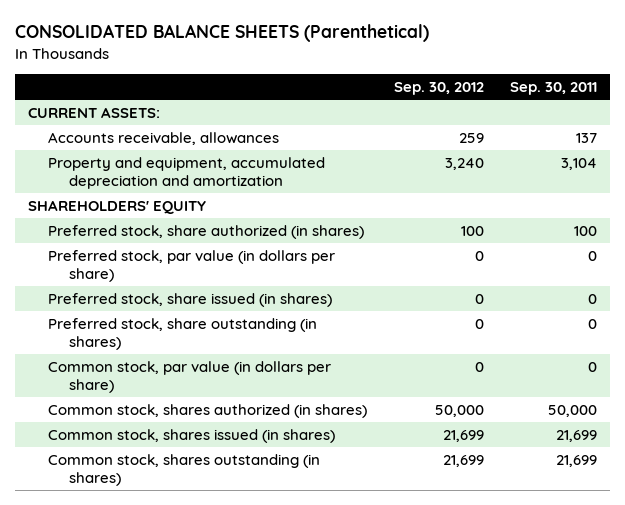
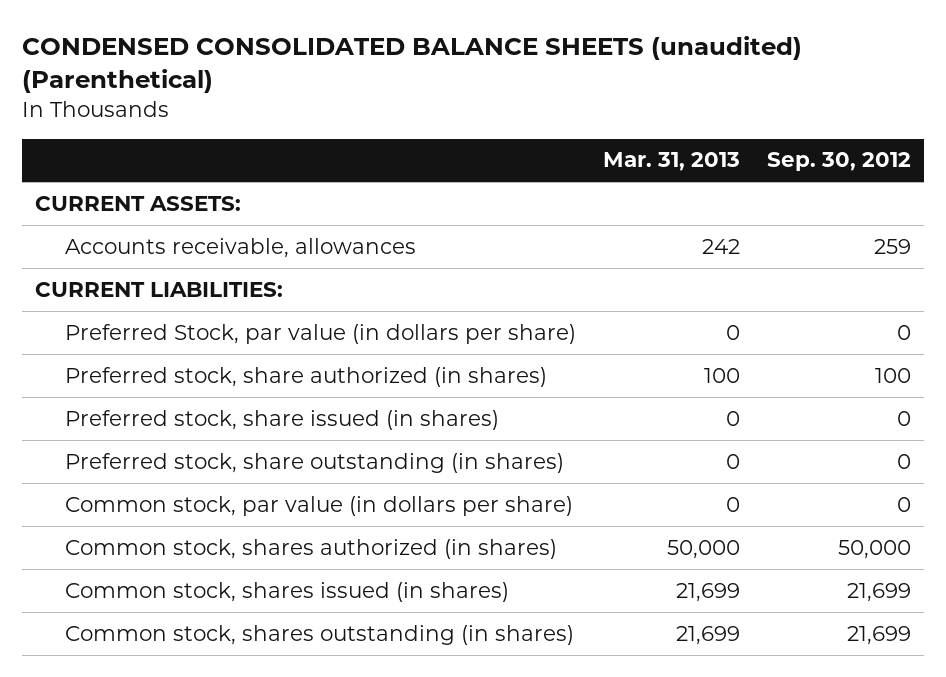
[14,24,429,43] CONSOLIDATED BALANCE SHEETS (Parenthetical) -> [22,36,803,94] CONDENSED CONSOLIDATED BALANCE SHEETS (unaudited) (Parenthetical)
[509,82,597,96] Sep. 30, 2011 -> none
none -> [602,152,740,172] Mar. 31, 2013
[48,157,326,189] Property and equipment, accumulated depreciation and amortization -> none
[27,200,206,215] SHAREHOLDERS' EQUITY -> none
none -> [35,281,284,297] CURRENT LIABILITIES:
none -> [65,323,577,344] Preferred Stock, par value (in dollars per share)
[48,250,336,282] Preferred stock, par value (in dollars per share) -> none

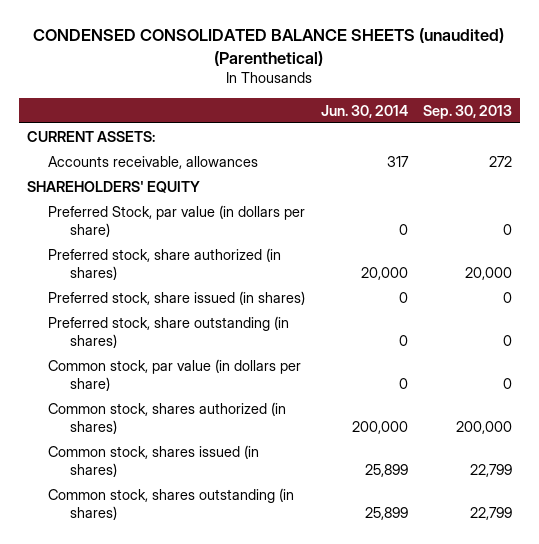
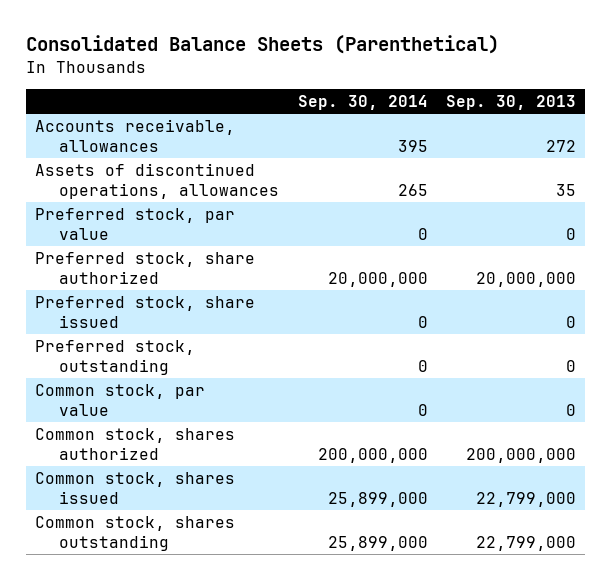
[33,28,505,66] CONDENSED CONSOLIDATED BALANCE SHEETS (unaudited) (Parenthetical) -> [25,35,499,55] Consolidated Balance Sheets (Parenthetical)
[320,104,408,118] Jun. 30, 2014 -> none
none -> [297,95,428,111] Sep. 30, 2014
[26,130,155,142] CURRENT ASSETS: -> none
[26,180,200,193] SHAREHOLDERS' EQUITY -> none
none -> [35,162,280,200] Assets of discontinued operations, allowances
[48,204,306,237] Preferred Stock, par value (in dollars per share) -> [35,207,236,241] Preferred stock, par value
[48,247,282,280] Preferred stock, share authorized (in shares) -> [35,251,256,285] Preferred stock, share authorized
[464,266,512,280] 20,000 -> [476,272,577,288] 20,000,000
[48,290,306,305] Preferred stock, share issued (in shares) -> [35,295,256,329] Preferred stock, share issued
[48,315,290,348] Preferred stock, share outstanding (in shares) -> [35,339,196,376] Preferred stock, outstanding
[48,358,302,391] Common stock, par value (in dollars per share) -> [35,383,206,417] Common stock, par value
[48,401,287,434] Common stock, shares authorized (in shares) -> [35,427,236,461] Common stock, shares authorized
[455,420,512,434] 200,000 -> [466,448,577,464] 200,000,000
[48,444,260,477] Common stock, shares issued (in shares) -> [35,471,236,505] Common stock, shares issued
[469,463,512,477] 22,799 -> [476,492,577,508] 22,799,000
[48,487,295,520] Common stock, shares outstanding (in shares) -> [35,515,236,552] Common stock, shares outstanding
[469,506,512,520] 22,799 -> [476,536,577,552] 22,799,000

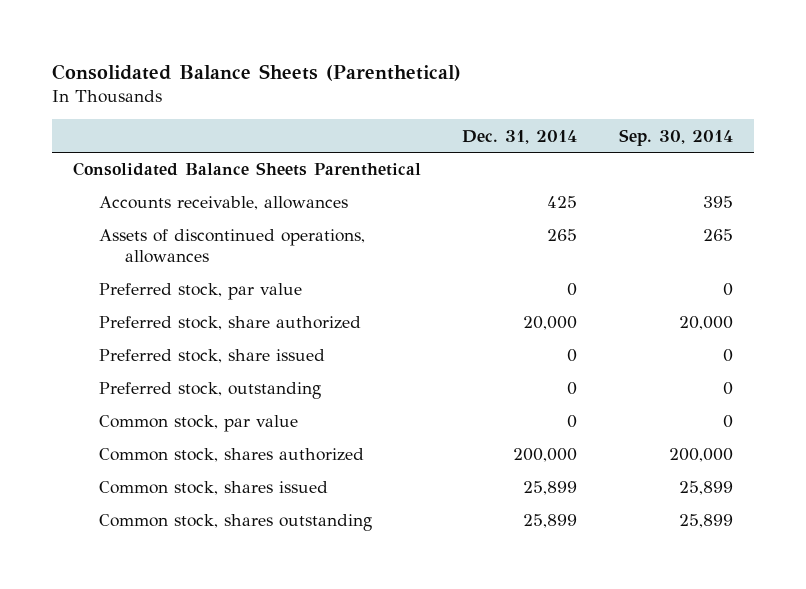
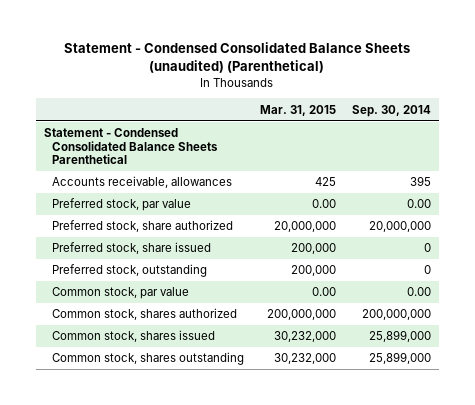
[51,63,461,81] Consolidated Balance Sheets (Parenthetical) -> [64,42,411,74] Statement - Condensed Consolidated Balance Sheets (unaudited) (Parenthetical)
[462,129,578,144] Dec. 31, 2014 -> none
none -> [259,104,336,116] Mar. 31, 2015
[72,162,421,177] Consolidated Balance Sheets Parenthetical -> [43,128,218,165] Statement - Condensed Consolidated Balance Sheets Parenthetical
[98,229,365,264] Assets of discontinued operations, allowances -> none
[722,283,733,297] 0 -> [406,199,431,209] 0.00
[678,316,733,331] 20,000 -> [368,221,431,233] 20,000,000
[722,415,733,429] 0 -> [406,287,431,297] 0.00
[668,448,733,463] 200,000 -> [361,309,431,321] 200,000,000
[678,481,733,496] 25,899 -> [368,330,431,343] 25,899,000
[678,514,733,529] 25,899 -> [368,352,431,365] 25,899,000

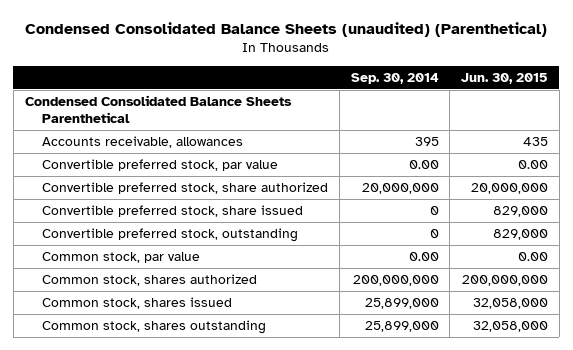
[64,42,411,74] Statement - Condensed Consolidated Balance Sheets (unaudited) (Parenthetical) -> [25,22,548,38] Condensed Consolidated Balance Sheets (unaudited) (Parenthetical)
[259,104,336,116] Mar. 31, 2015 -> none
none -> [461,72,549,84] Jun. 30, 2015
[43,128,218,165] Statement - Condensed Consolidated Balance Sheets Parenthetical -> [24,95,292,123] Condensed Consolidated Balance Sheets Parenthetical
[51,198,191,212] Preferred stock, par value -> [42,159,279,172] Convertible preferred stock, par value
[51,220,233,233] Preferred stock, share authorized -> [42,182,329,195] Convertible preferred stock, share authorized
[51,242,211,255] Preferred stock, share issued -> [42,205,304,218] Convertible preferred stock, share issued
[51,264,207,278] Preferred stock, outstanding -> [42,228,299,243] Convertible preferred stock, outstanding

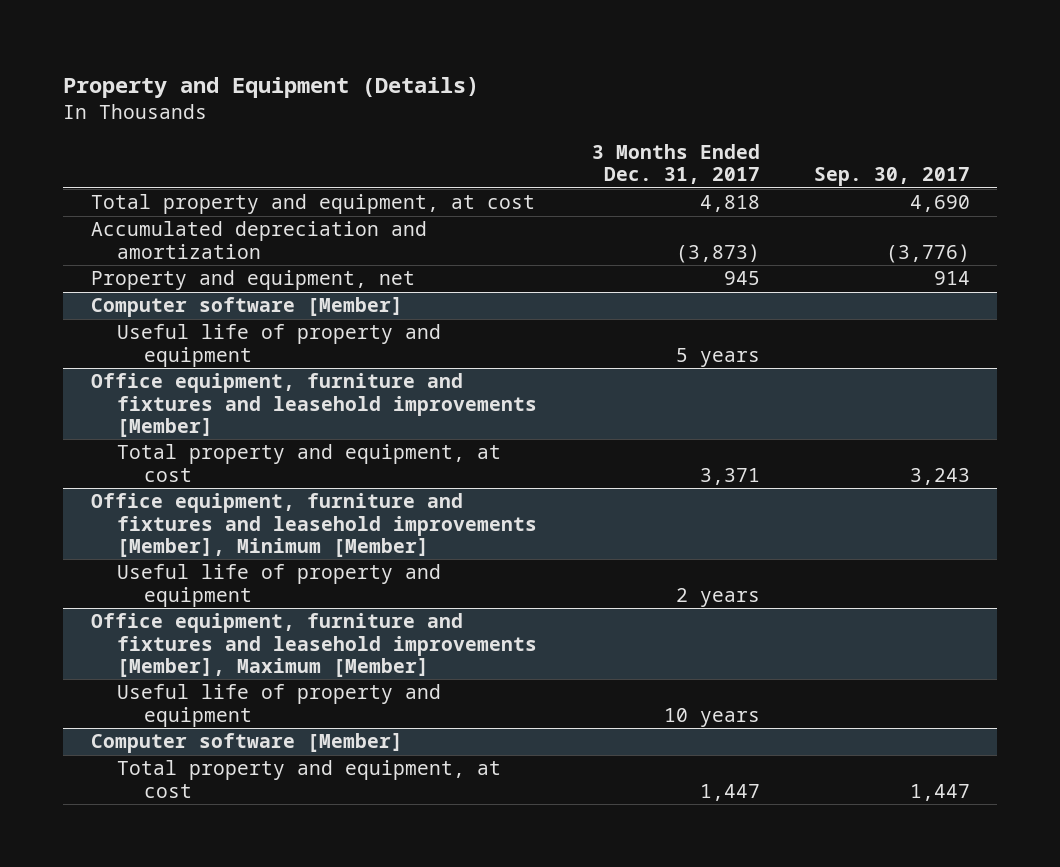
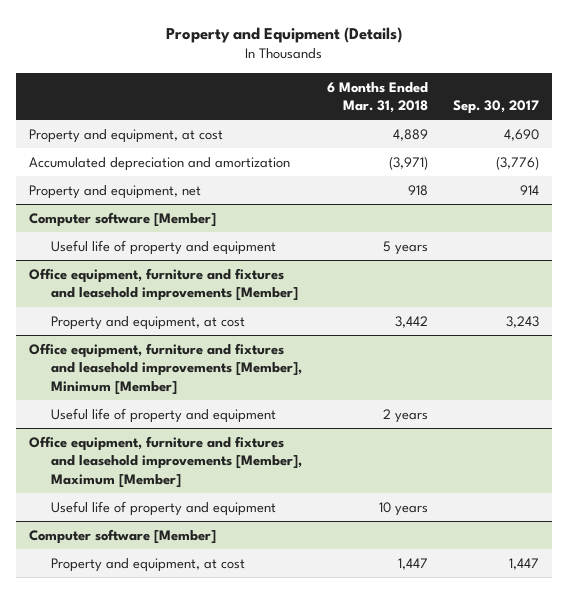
[591,143,760,185] 3 Months Ended Dec. 31, 2017 -> none
none -> [327,81,429,113] 6 Months Ended Mar. 31, 2018
[90,194,535,215] Total property and equipment, at cost -> [28,129,223,144] Property and equipment, at cost
[117,444,502,482] Total property and equipment, at cost -> [51,316,246,331] Property and equipment, at cost
[117,760,502,798] Total property and equipment, at cost -> [51,558,246,573] Property and equipment, at cost

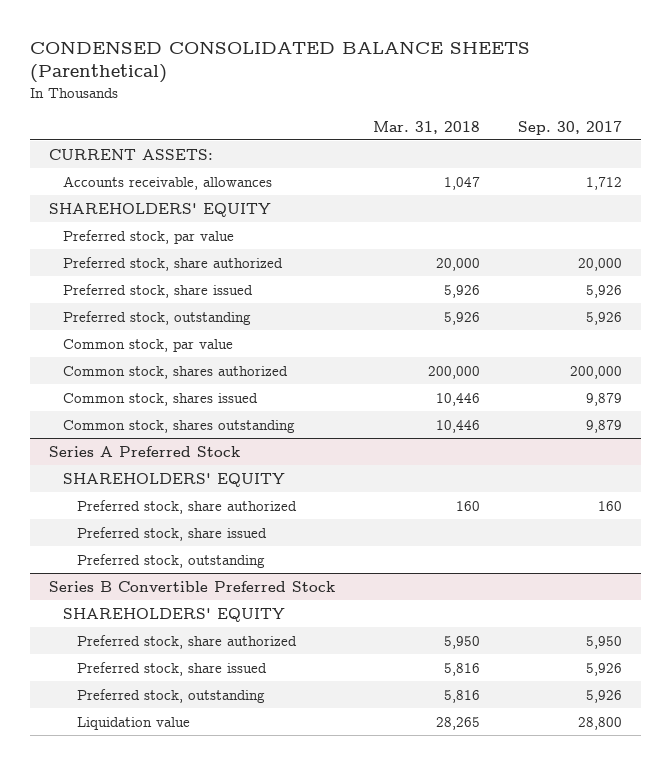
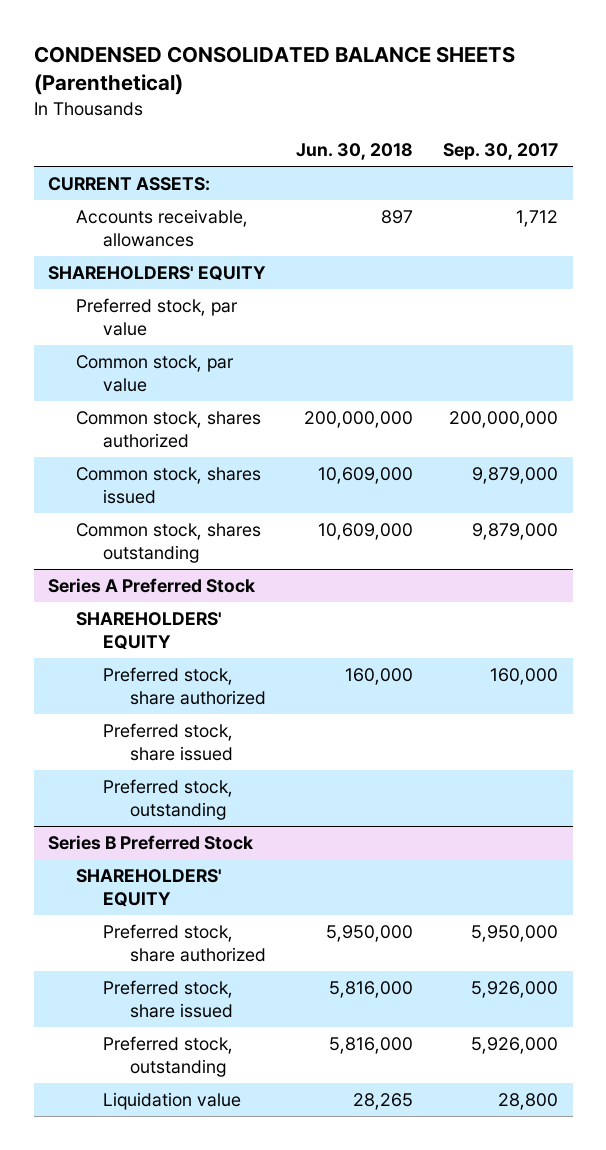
[373,120,481,134] Mar. 31, 2018 -> none
none -> [296,142,414,160] Jun. 30, 2018
[63,256,284,271] Preferred stock, share authorized -> none
[63,283,254,298] Preferred stock, share issued -> none
[63,310,252,325] Preferred stock, outstanding -> none
[570,365,623,379] 200,000 -> [448,411,558,429] 200,000,000
[586,392,623,406] 9,879 -> [471,467,558,485] 9,879,000
[586,419,623,433] 9,879 -> [471,523,558,541] 9,879,000
[598,500,623,511] 160 -> [489,668,558,686] 160,000
[49,580,336,592] Series B Convertible Preferred Stock -> [48,835,255,851] Series B Preferred Stock
[586,635,623,649] 5,950 -> [470,925,558,943] 5,950,000
[586,662,623,676] 5,926 -> [470,981,558,999] 5,926,000
[586,689,623,703] 5,926 -> [470,1037,558,1055] 5,926,000

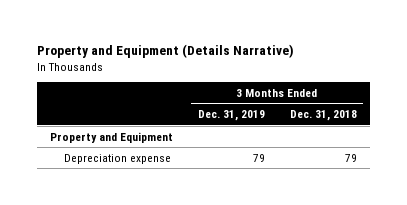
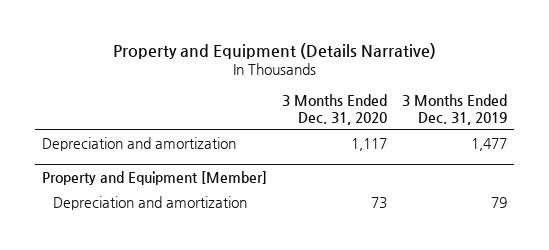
[290,110,358,122] Dec. 31, 2018 -> none
none -> [282,93,388,125] 3 Months Ended Dec. 31, 2020
[49,131,173,143] Property and Equipment -> none
[63,153,171,164] Depreciation expense -> [42,137,237,152] Depreciation and amortization
[252,153,265,162] 79 -> [470,138,507,152] 1,477
none -> [42,170,268,185] Property and Equipment [Member]
none -> [53,196,248,211] Depreciation and amortization

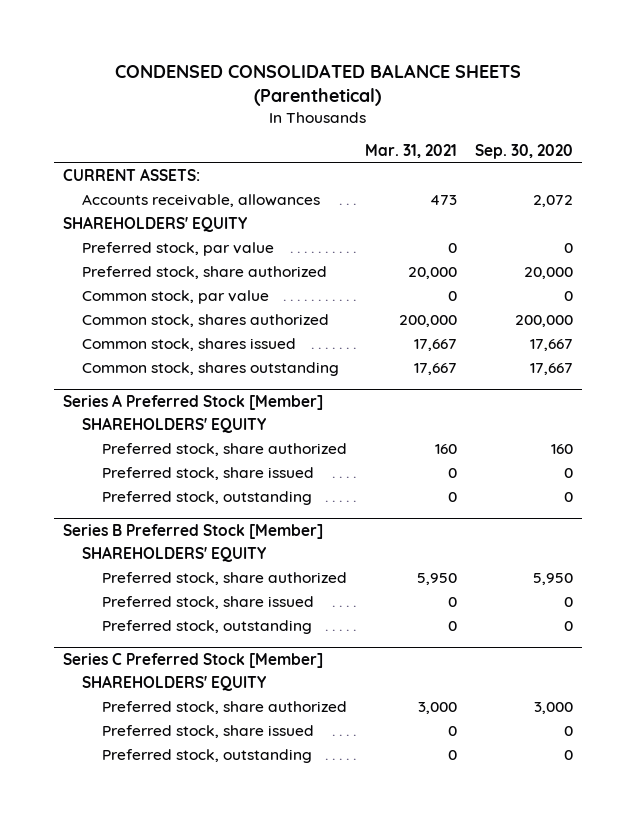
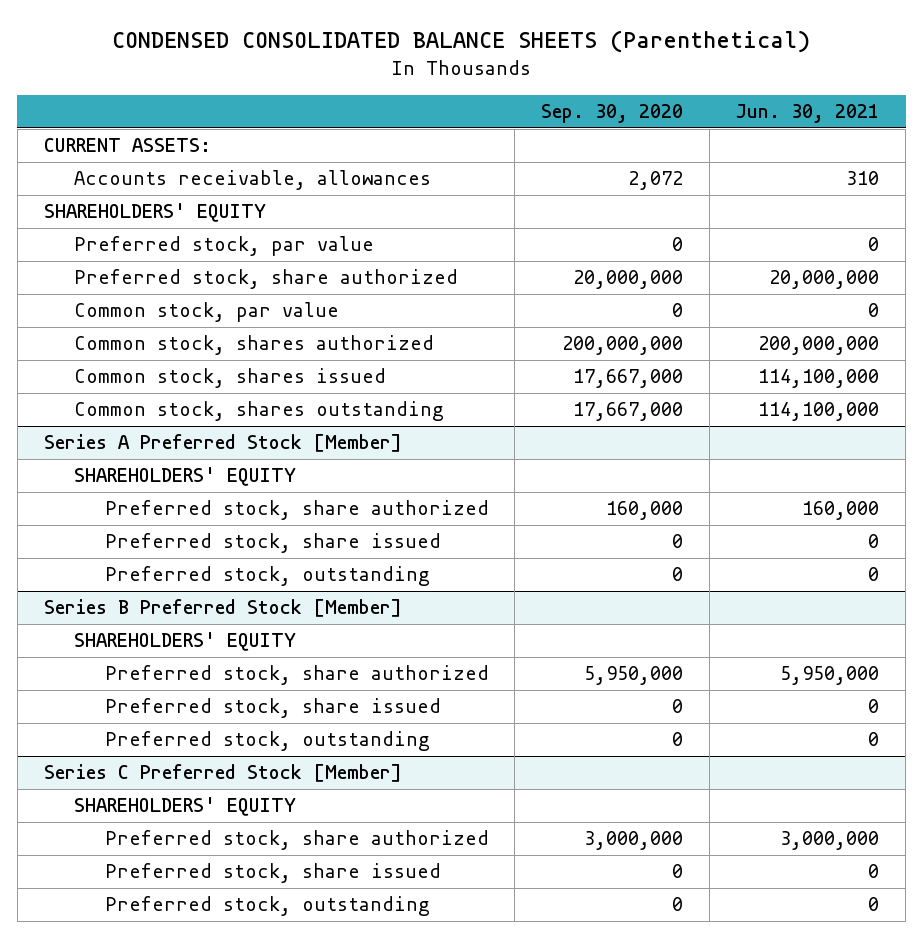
[365,144,458,159] Mar. 31, 2021 -> none
none -> [735,104,880,124] Jun. 30, 2021
[524,267,574,280] 20,000 -> [573,270,684,290] 20,000,000
[515,315,574,328] 200,000 -> [562,336,684,356] 200,000,000
[530,339,574,352] 17,667 -> [573,369,684,389] 17,667,000
[530,363,574,376] 17,667 -> [573,402,684,422] 17,667,000
[551,444,574,455] 160 -> [606,501,684,521] 160,000
[533,573,574,586] 5,950 -> [584,666,684,686] 5,950,000
[534,702,574,715] 3,000 -> [584,831,684,851] 3,000,000

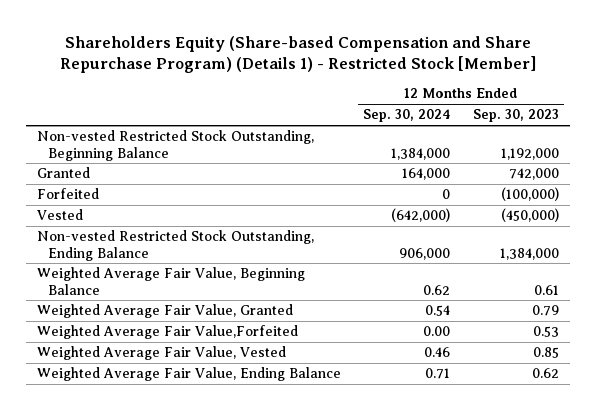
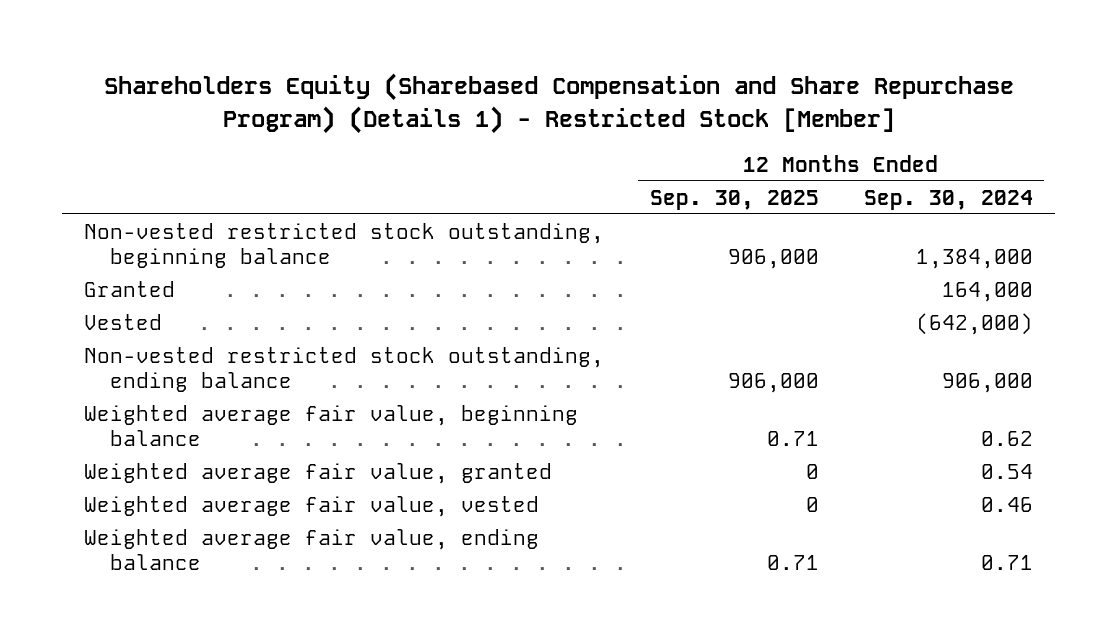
[59,35,536,74] Shareholders Equity (Share-based Compensation and Share Repurchase Program) (Details 1) - Restricted Stock [Member] -> [103,73,1014,135] Shareholders Equity (Sharebased Compensation and Share Repurchase Program) (Details 1) - Restricted Stock [Member]
[472,109,559,123] Sep. 30, 2023 -> none
none -> [649,189,819,210] Sep. 30, 2025
[37,130,315,161] Non-vested Restricted Stock Outstanding, Beginning Balance -> [84,222,605,268] Non-vested restricted stock outstanding, beginning balance
[37,188,100,200] Forfeited -> none
[37,325,299,340] Weighted Average Fair Value,Forfeited -> none
[37,230,315,261] Non-vested Restricted Stock Outstanding, Ending Balance -> [84,346,605,392] Non-vested restricted stock outstanding, ending balance
[37,267,306,295] Weighted Average Fair Value, Beginning Balance -> [84,404,579,446] Weighted average fair value, beginning balance
[37,304,294,319] Weighted Average Fair Value, Granted -> [84,462,553,484] Weighted average fair value, granted
[37,346,287,361] Weighted Average Fair Value, Vested -> [84,495,540,517] Weighted average fair value, vested
[37,367,342,382] Weighted Average Fair Value, Ending Balance -> [84,528,540,570] Weighted average fair value, ending balance

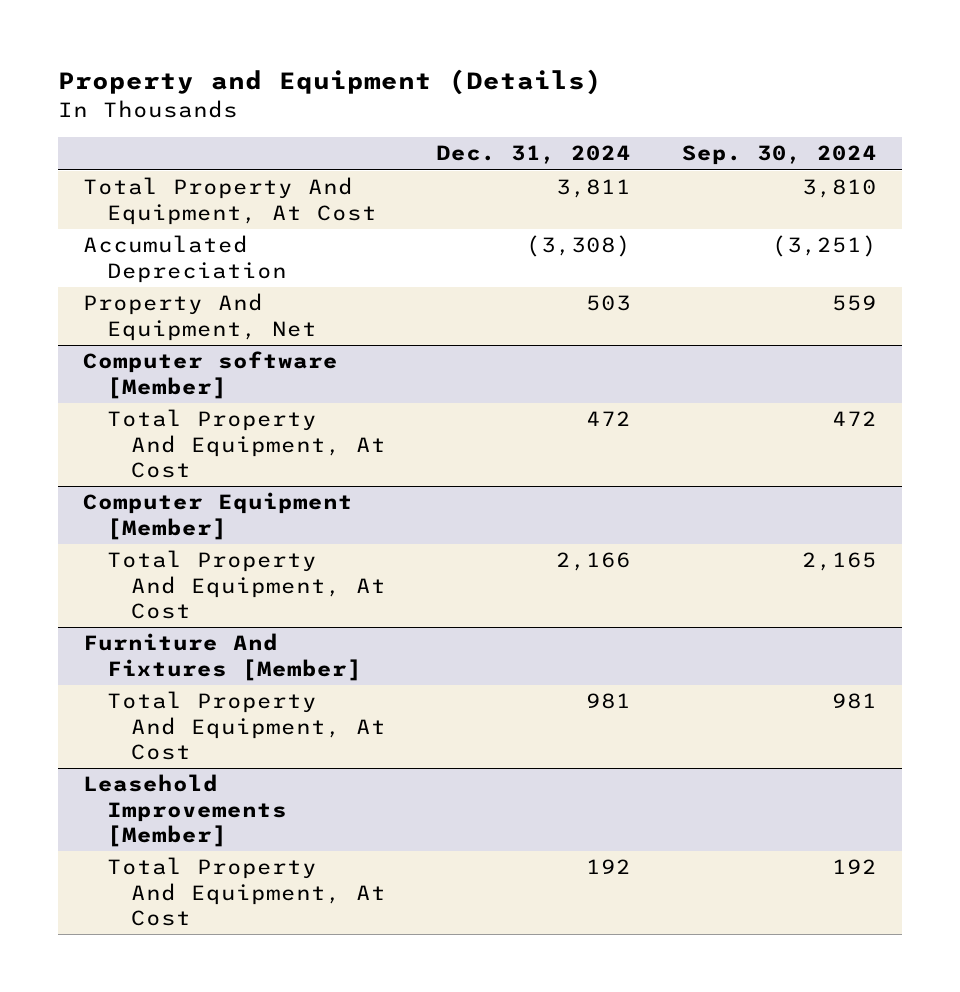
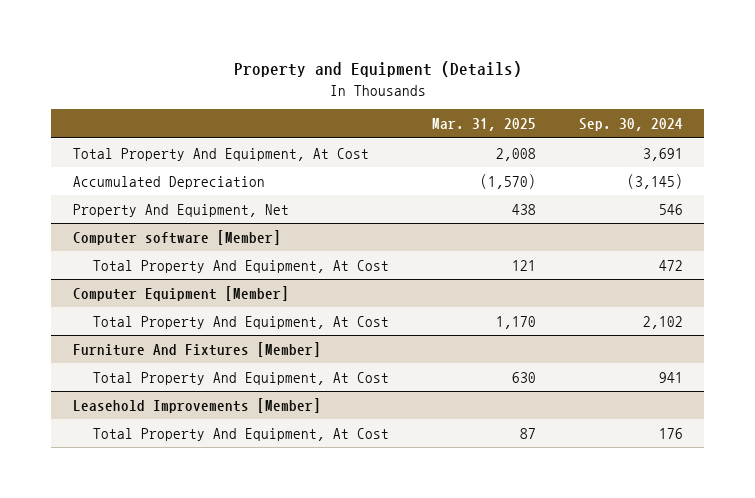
[436,145,632,165] Dec. 31, 2024 -> none
none -> [432,118,537,132] Mar. 31, 2025
[801,179,877,199] 3,810 -> [642,147,683,161] 3,691
[771,235,877,258] (3,251) -> [626,173,683,189] (3,145)
[831,295,877,312] 559 -> [658,203,683,215] 546
[801,552,877,572] 2,165 -> [642,315,683,329] 2,102
[831,693,877,710] 981 -> [658,371,683,383] 941
[831,859,877,875] 192 -> [658,427,683,439] 176

